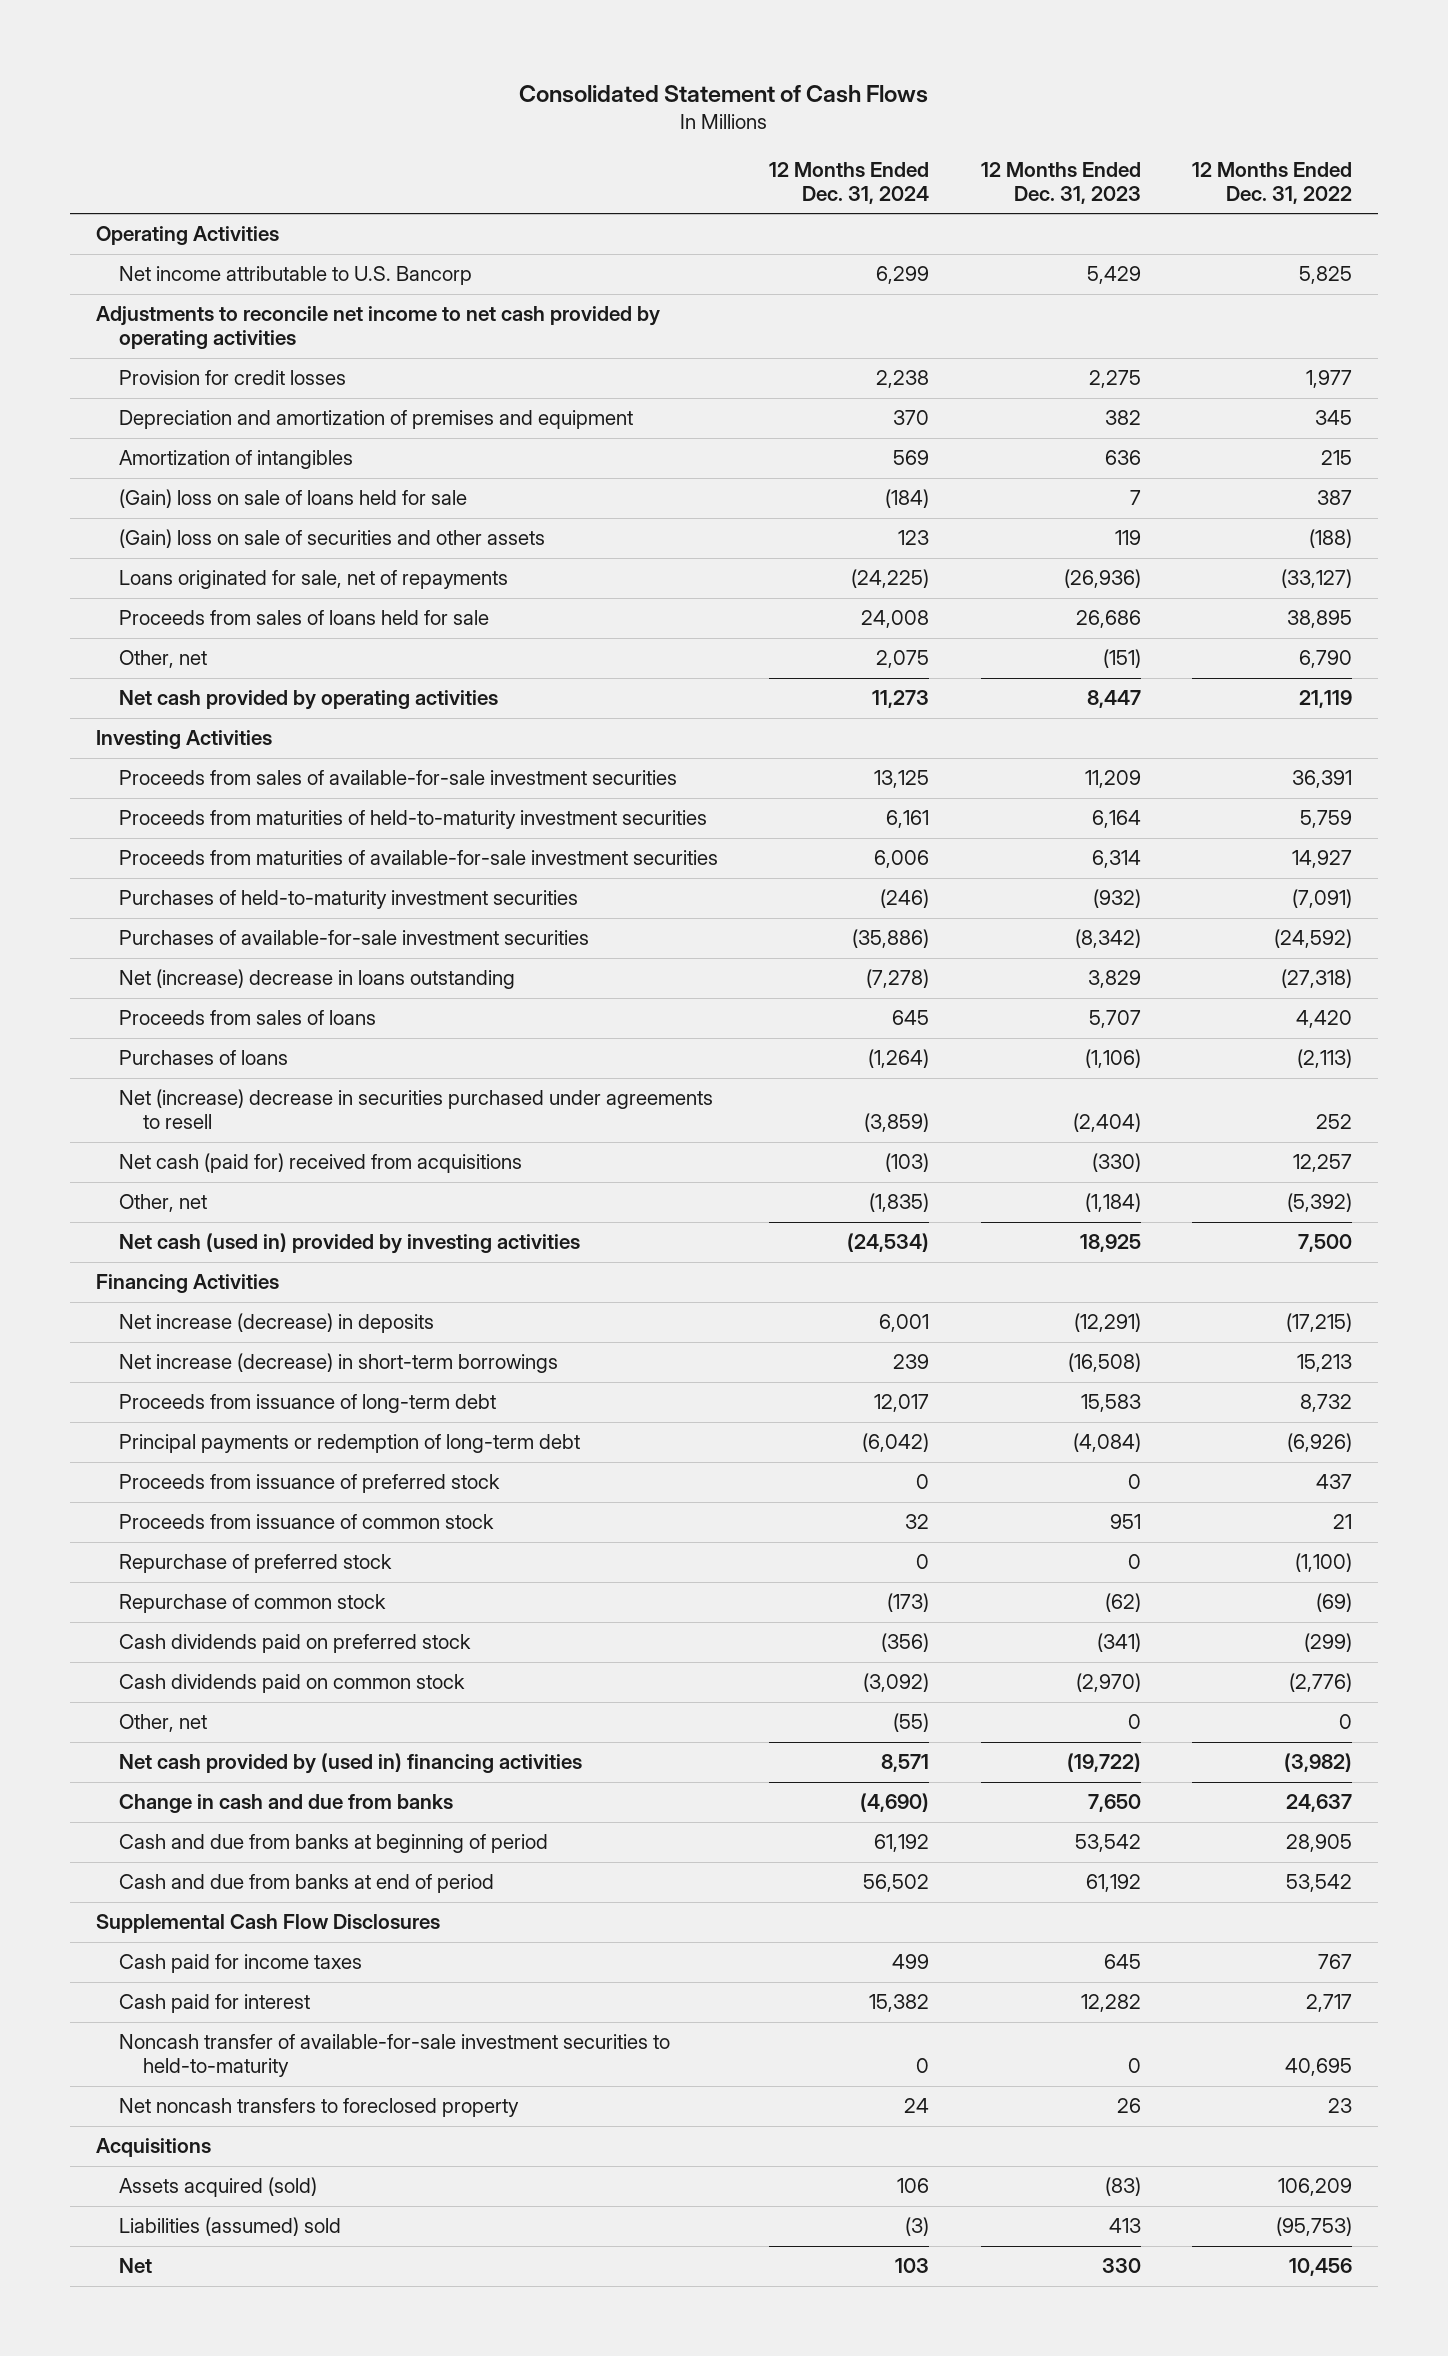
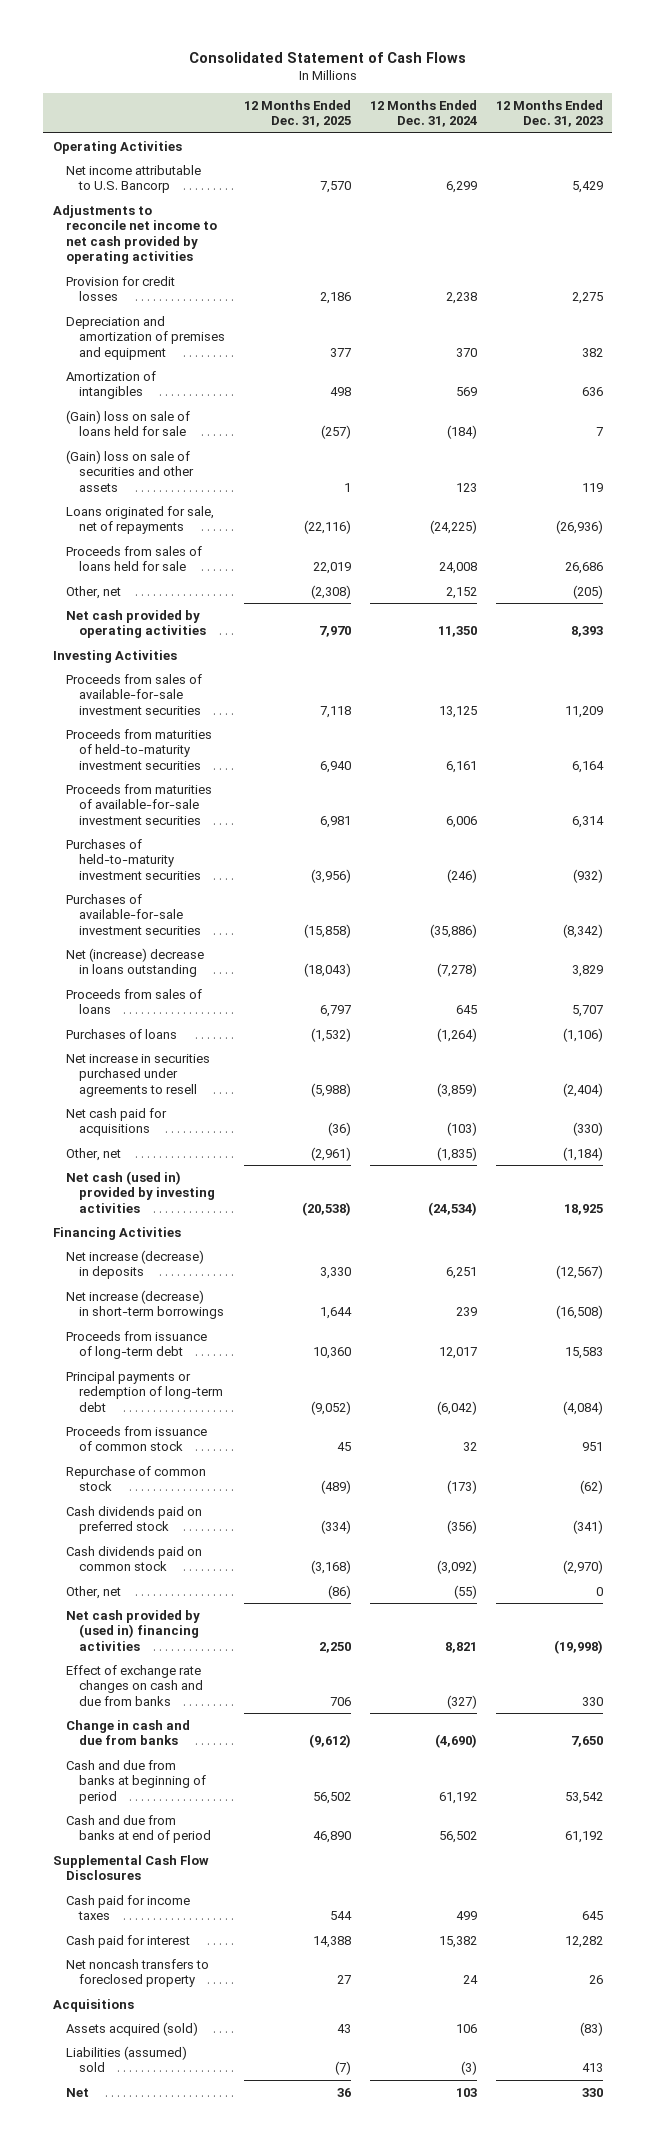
[1192,161,1353,204] 12 Months Ended Dec. 31, 2022 -> none
none -> [243,99,351,128] 12 Months Ended Dec. 31, 2025
[876,650,930,669] 2,075 -> [445,586,477,599] 2,152
[1102,649,1141,669] (151) -> [572,584,603,599] (205)
[872,690,930,709] 11,273 -> [437,626,477,638] 11,350
[1086,690,1141,709] 8,447 -> [570,626,603,638] 8,393
[119,1089,714,1130] Net (increase) decrease in securities purchased under agreements to resell -> [65,1053,210,1097] Net increase in securities purchased under agreements to resell
[119,1153,523,1174] Net cash (paid for) received from acquisitions -> [65,1107,167,1137] Net cash paid for acquisitions
[879,1314,930,1333] 6,001 -> [445,1267,477,1280] 6,251
[1073,1313,1141,1333] (12,291) -> [555,1265,603,1280] (12,567)
[119,1474,501,1494] Proceeds from issuance of preferred stock -> none
[119,1554,393,1574] Repurchase of preferred stock -> none
[881,1754,930,1773] 8,571 -> [444,1641,477,1653] 8,821
[1066,1753,1141,1773] (19,722) -> [553,1639,603,1654] (19,998)
none -> [65,1664,203,1706] Effect of exchange rate changes on cash and due from banks
[119,2034,671,2078] Noncash transfer of available-for-sale investment securities to held-to-maturity -> none

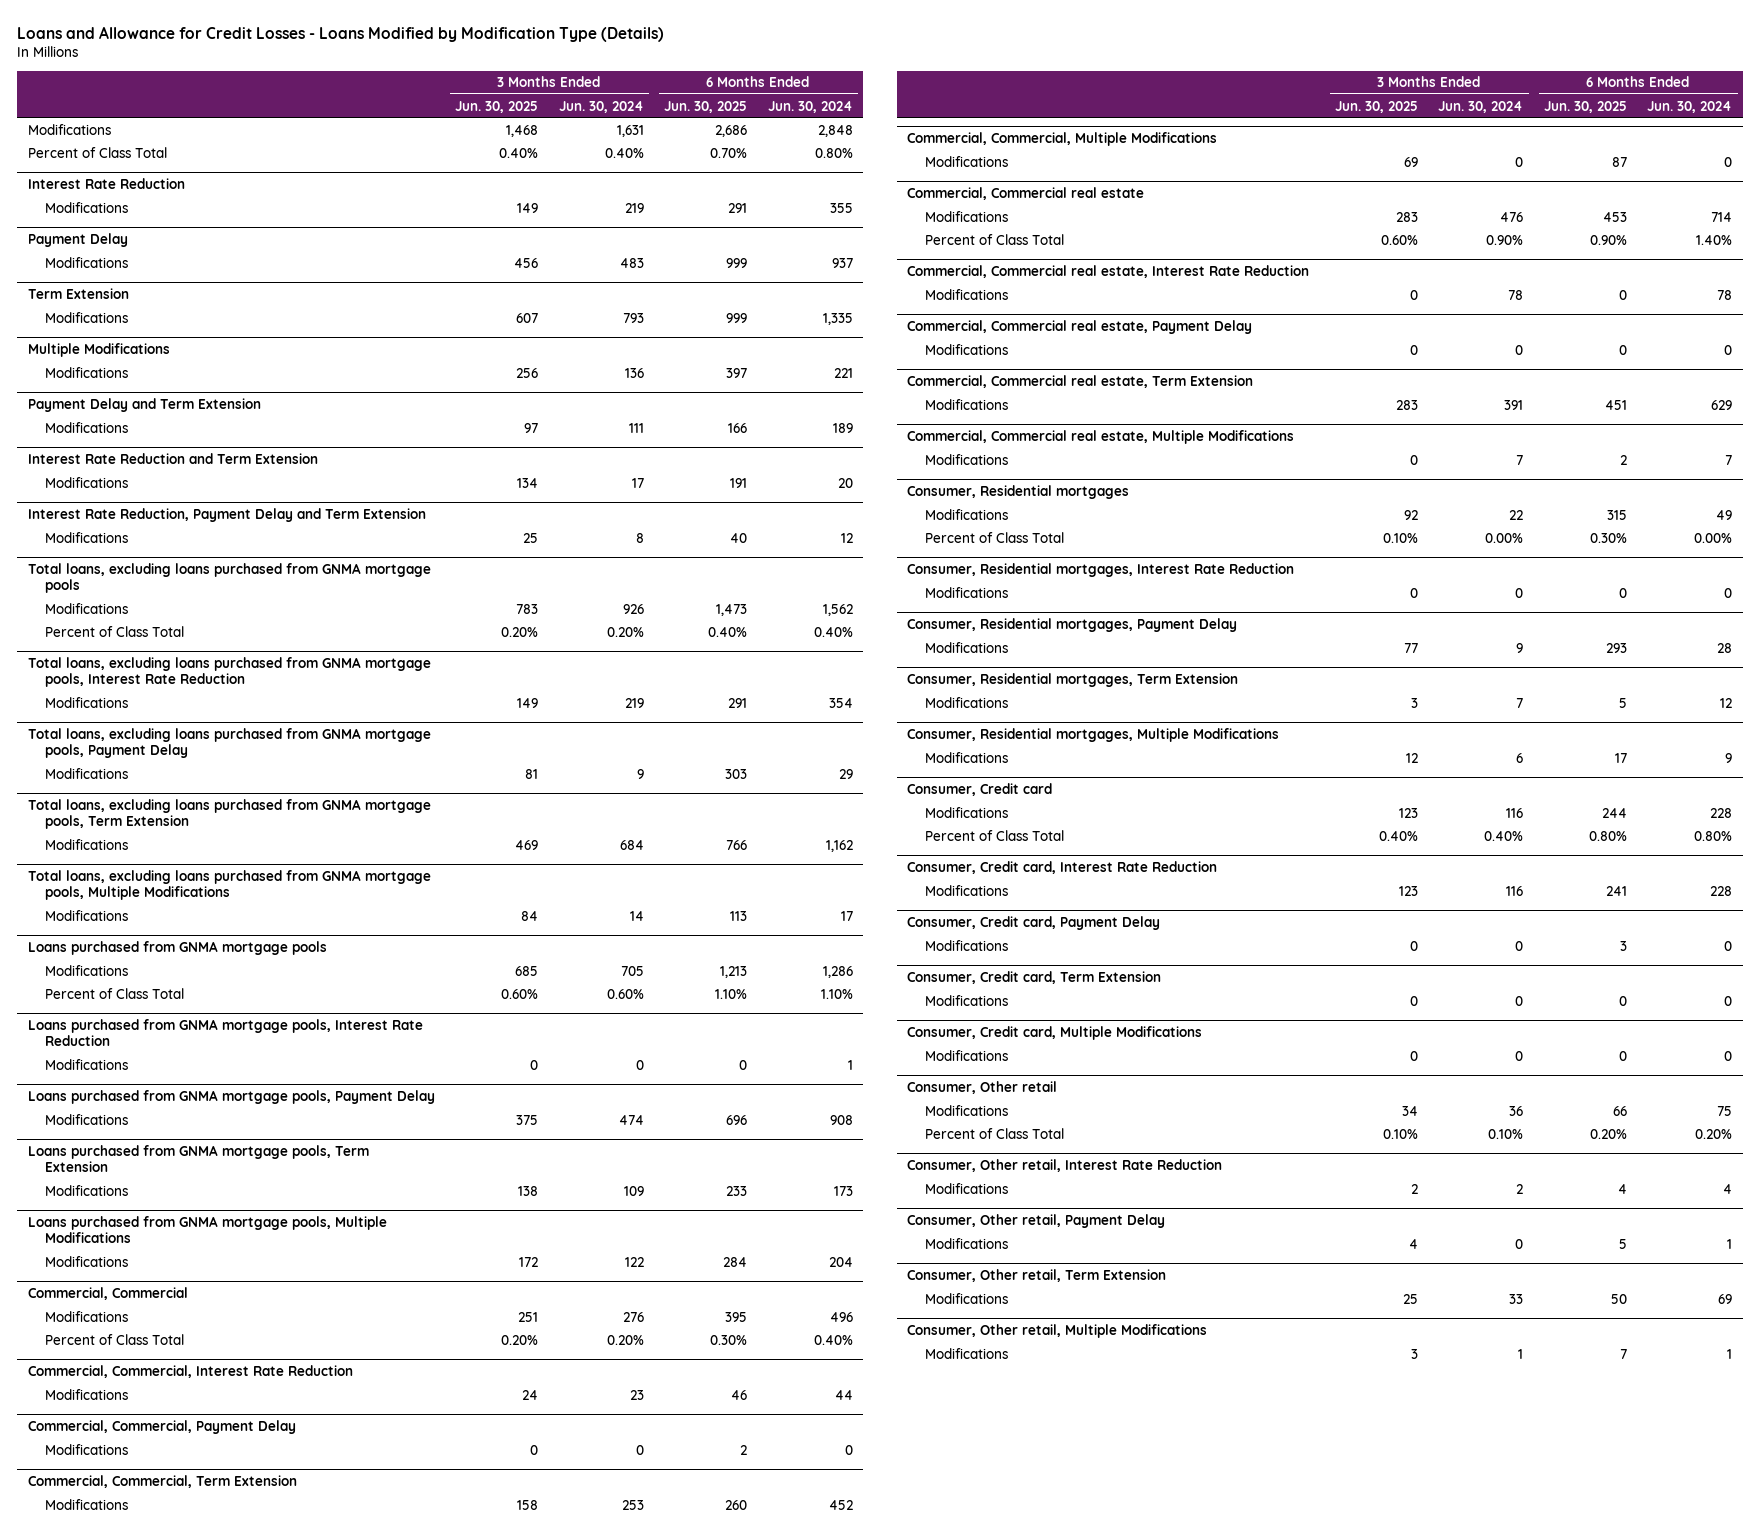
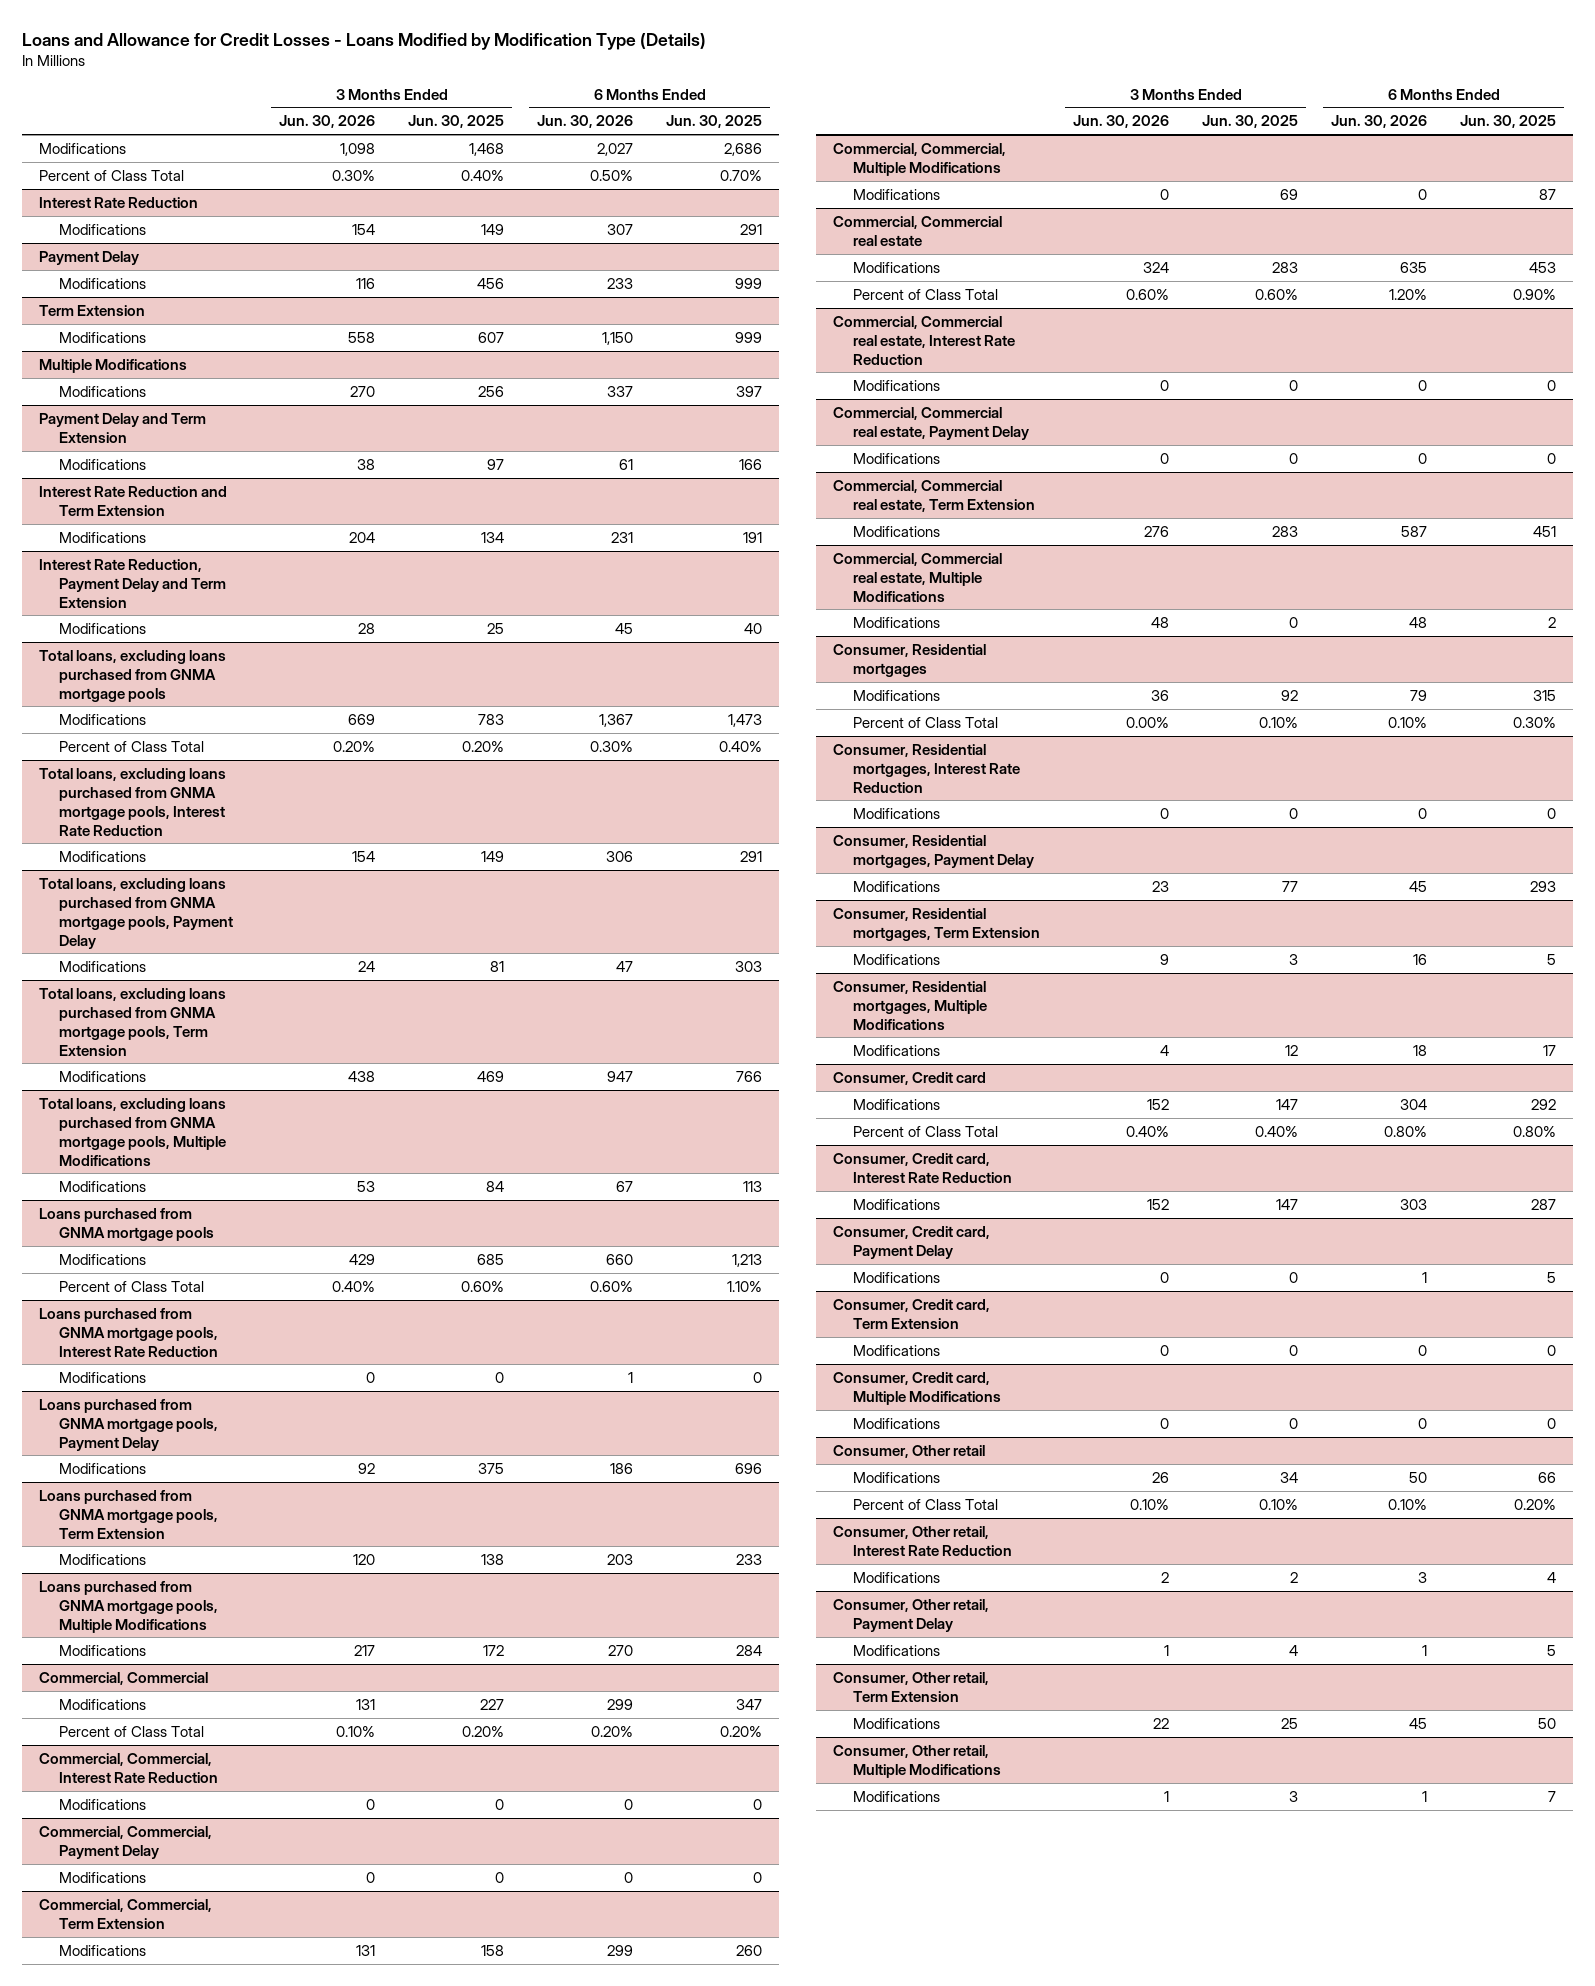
[558,100,644,113] Jun. 30, 2024 -> none
[767,100,853,113] Jun. 30, 2024 -> none
none -> [279,115,376,129] Jun. 30, 2026
none -> [537,115,634,129] Jun. 30, 2026
[518,1311,539,1322] 251 -> [480,1698,505,1710] 227
[725,1311,748,1322] 395 -> [736,1698,763,1710] 347
[710,1334,748,1345] 0.30% -> [720,1725,763,1737] 0.20%
[522,1389,539,1400] 24 -> [495,1798,505,1810] 0
[731,1389,748,1400] 46 -> [753,1798,763,1810] 0
[740,1444,748,1455] 2 -> [753,1871,763,1883] 0
[1398,807,1418,818] 123 -> [1276,1098,1299,1110] 147
[1601,807,1627,818] 244 -> [1531,1098,1557,1110] 292
[1398,885,1418,896] 123 -> [1276,1198,1299,1210] 147
[1605,885,1627,896] 241 -> [1531,1198,1557,1210] 287
[1619,940,1627,951] 3 -> [1547,1271,1557,1283] 5

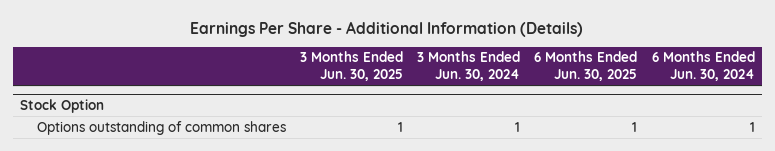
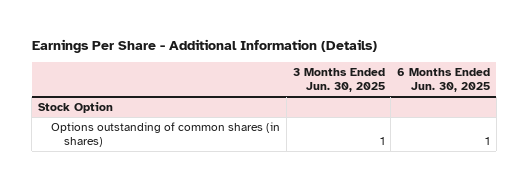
[417,51,521,82] 3 Months Ended Jun. 30, 2024 -> none
[651,51,755,82] 6 Months Ended Jun. 30, 2024 -> none
[37,120,287,135] Options outstanding of common shares -> [50,121,280,148] Options outstanding of common shares (in shares)

